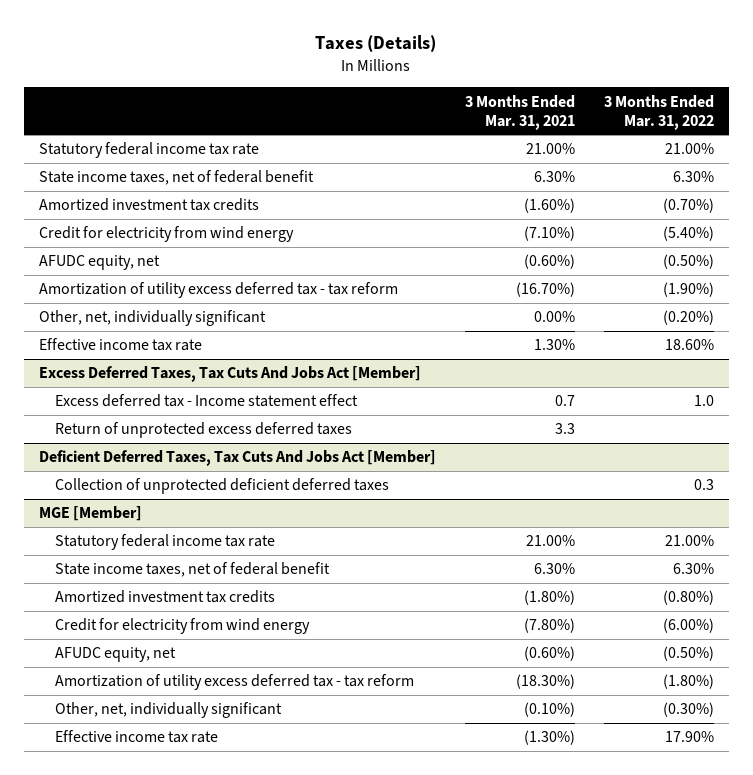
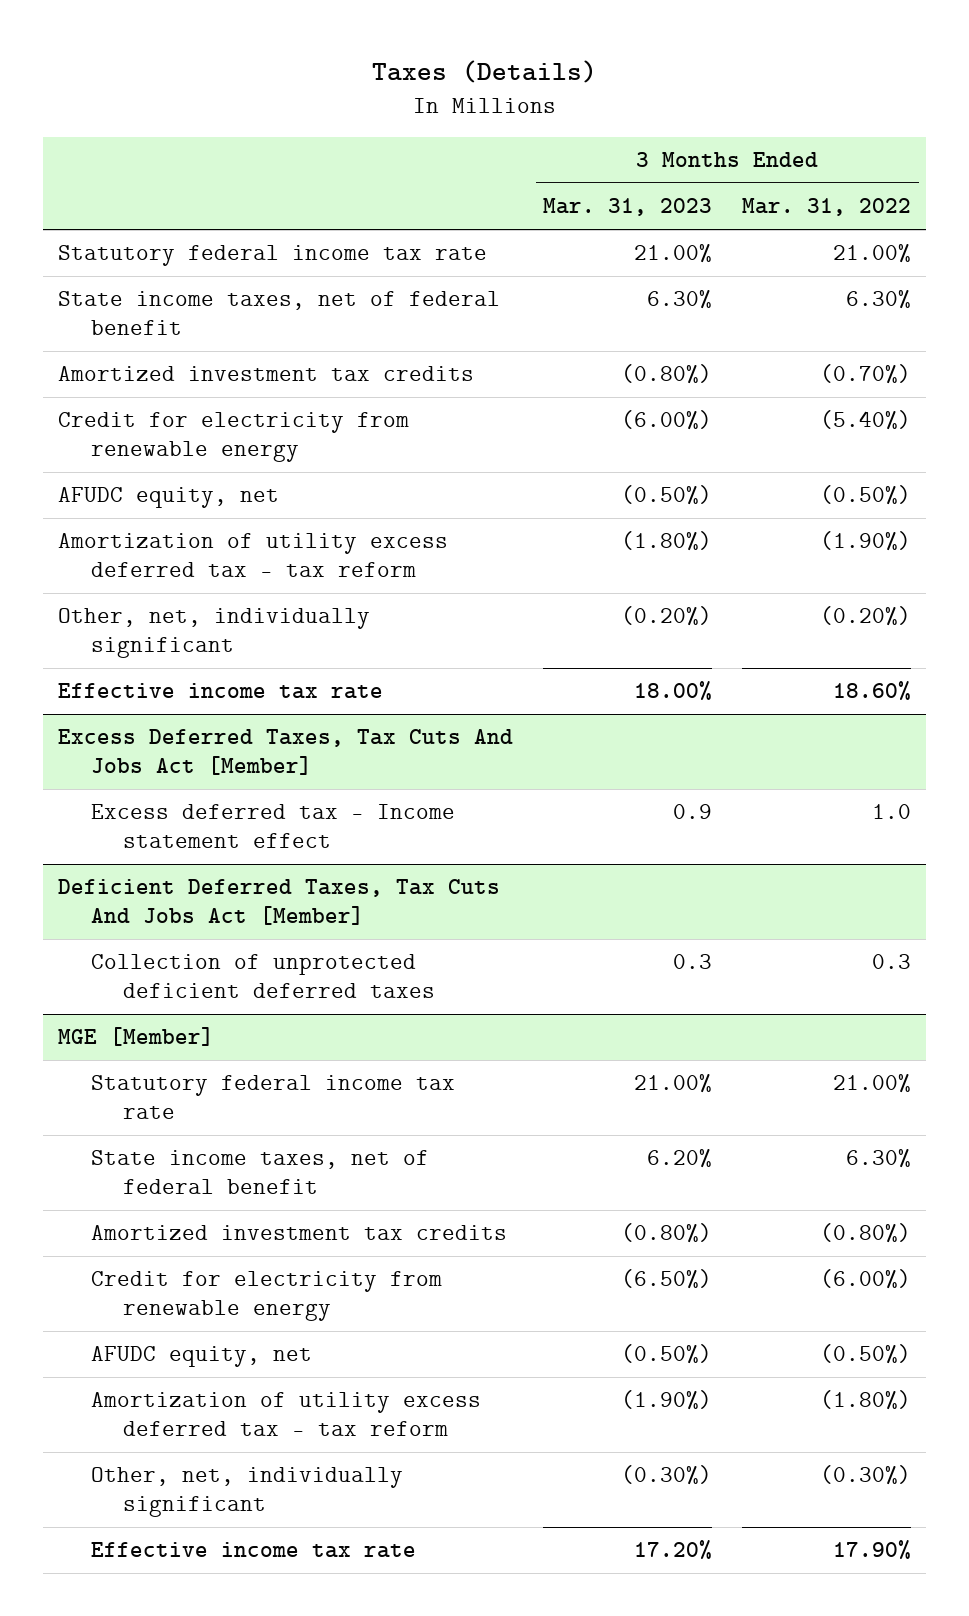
[464,94,575,130] 3 Months Ended Mar. 31, 2021 -> none
none -> [543,198,713,217] Mar. 31, 2023
[38,226,294,243] Credit for electricity from wind energy -> [58,412,410,462] Credit for electricity from renewable energy
[55,422,353,439] Return of unprotected excess deferred taxes -> none
[55,618,311,635] Credit for electricity from wind energy -> [90,1271,442,1321] Credit for electricity from renewable energy

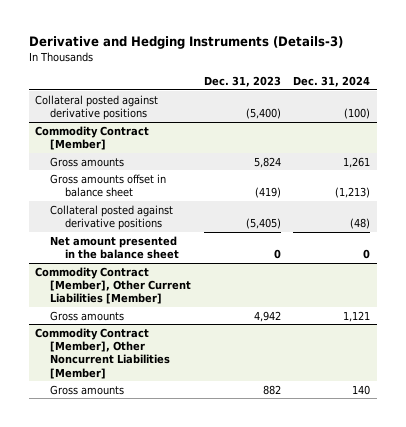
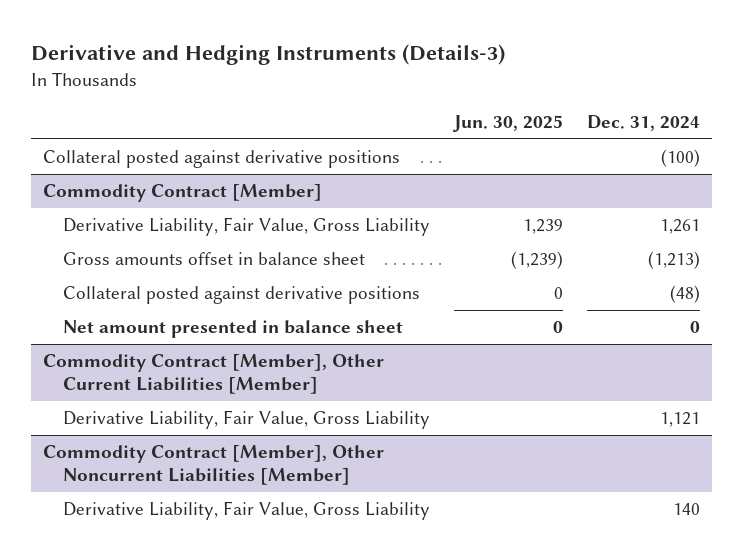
[203,75,281,87] Dec. 31, 2023 -> none
none -> [452,115,563,133] Jun. 30, 2025
[50,156,125,167] Gross amounts -> [62,217,430,237] Derivative Liability, Fair Value, Gross Liability
[50,235,179,260] Net amount presented in the balance sheet -> [62,320,403,339] Net amount presented in balance sheet
[50,310,125,321] Gross amounts -> [62,410,430,430] Derivative Liability, Fair Value, Gross Liability
[50,384,125,395] Gross amounts -> [62,501,430,521] Derivative Liability, Fair Value, Gross Liability

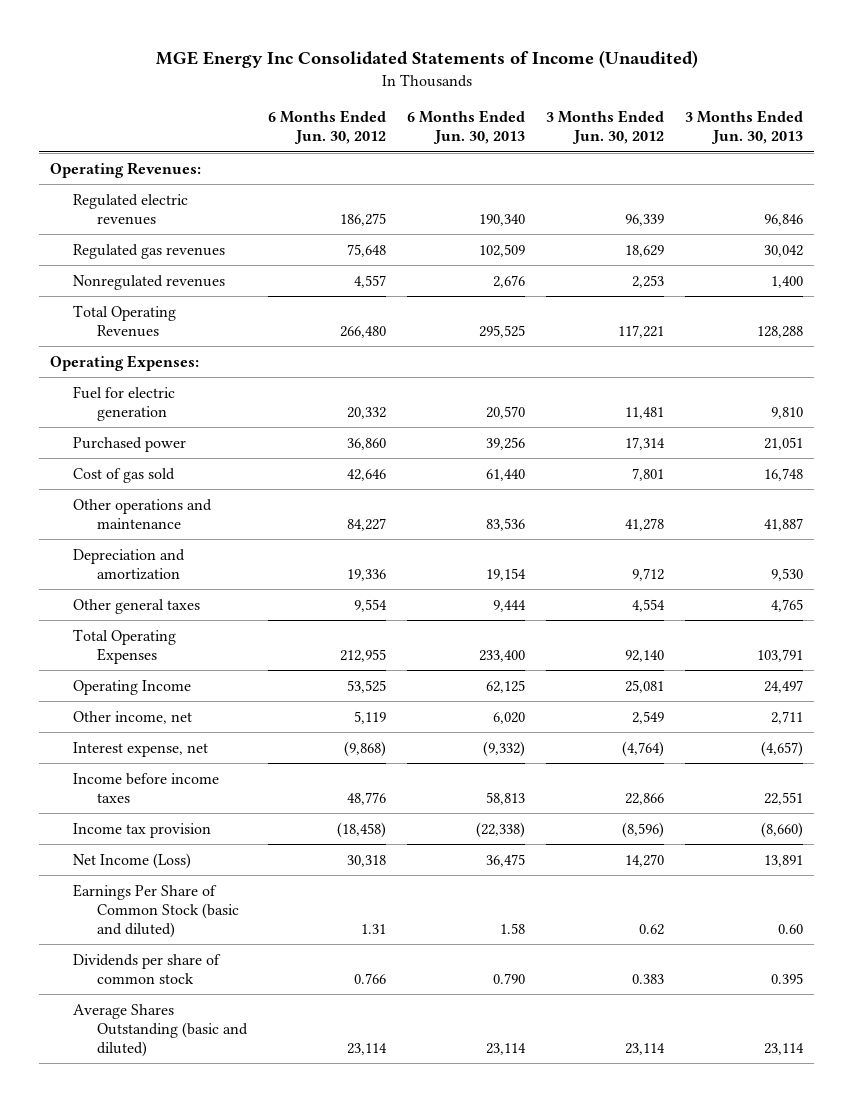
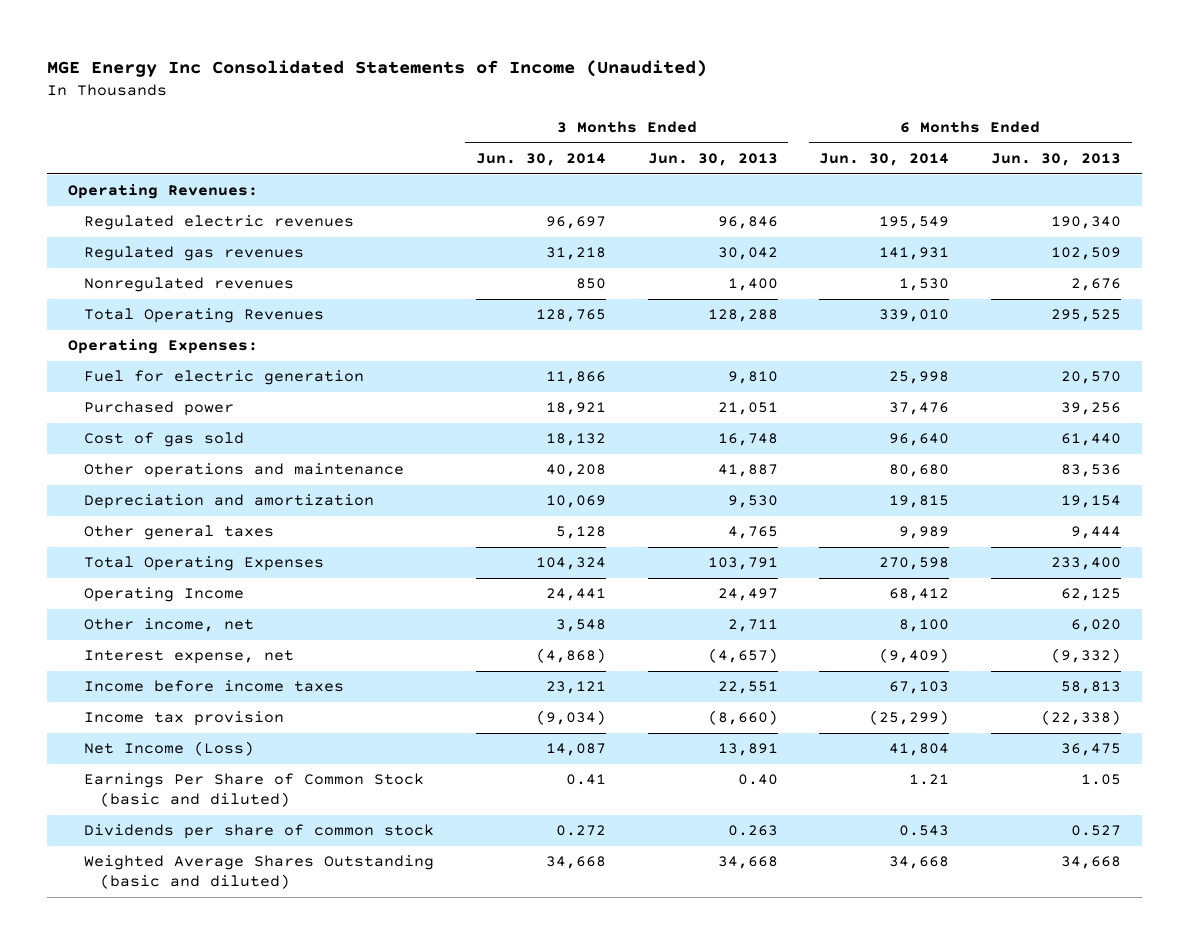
[268,110,387,145] 6 Months Ended Jun. 30, 2012 -> none
[546,110,665,145] 3 Months Ended Jun. 30, 2012 -> none
none -> [475,152,606,166] Jun. 30, 2014
none -> [819,152,950,166] Jun. 30, 2014
[500,922,526,934] 1.58 -> [1081,774,1122,786] 1.05
[778,923,804,934] 0.60 -> [737,774,778,786] 0.40
[493,972,526,984] 0.790 -> [1071,825,1122,837] 0.527
[771,972,804,984] 0.395 -> [727,825,778,837] 0.263
[73,1003,248,1057] Average Shares Outstanding (basic and diluted) -> [83,855,434,890] Weighted Average Shares Outstanding (basic and diluted)
[486,1042,527,1055] 23,114 -> [1061,856,1122,870] 34,668
[764,1042,805,1055] 23,114 -> [717,856,778,870] 34,668

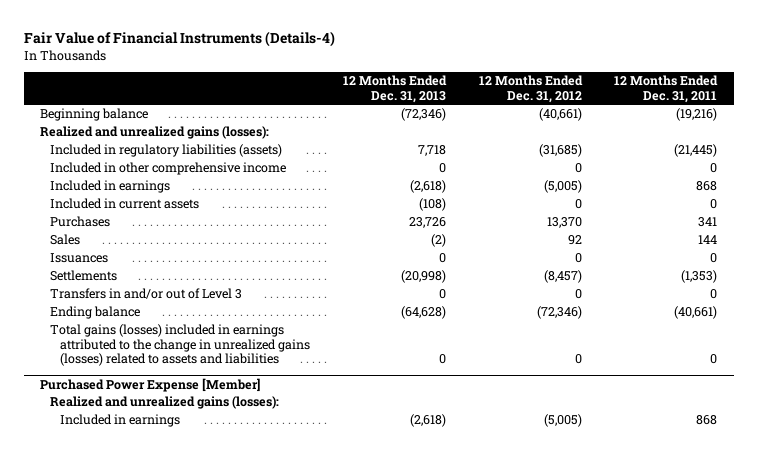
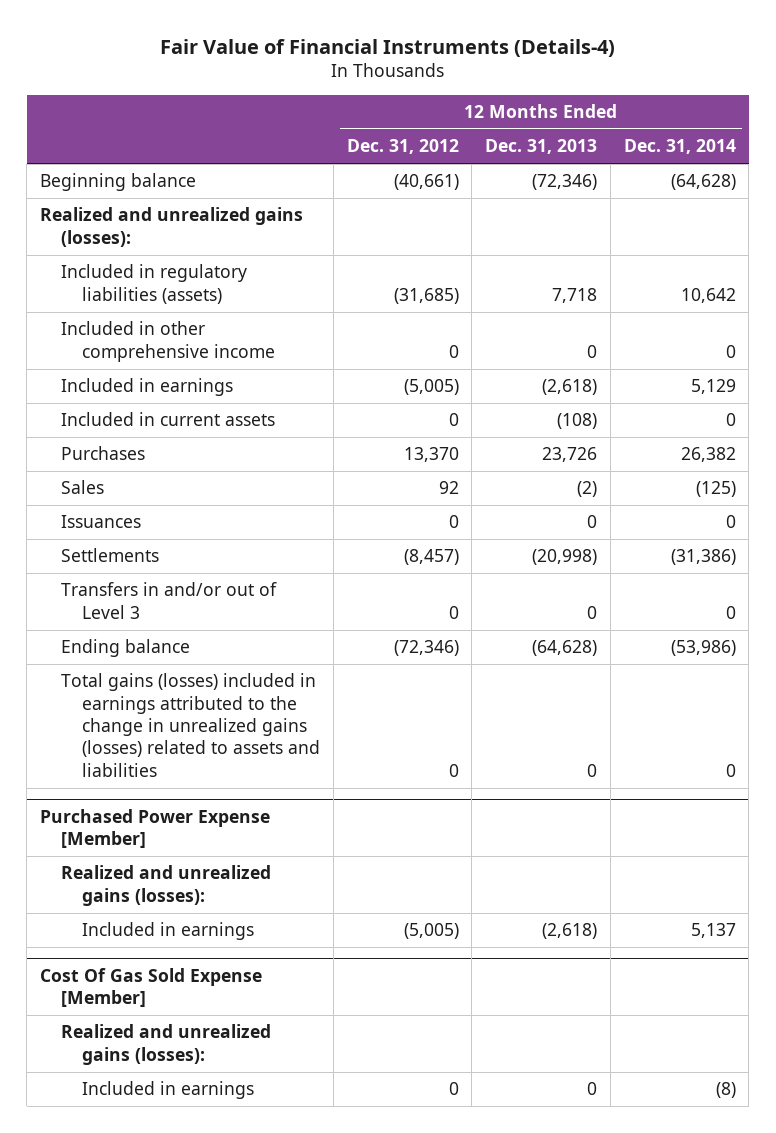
[614,75,719,103] 12 Months Ended Dec. 31, 2011 -> none
none -> [623,139,736,155] Dec. 31, 2014
none -> [40,967,263,1007] Cost Of Gas Sold Expense [Member]
none -> [61,1024,272,1065] Realized and unrealized gains (losses):
none -> [82,1081,255,1100] Included in earnings

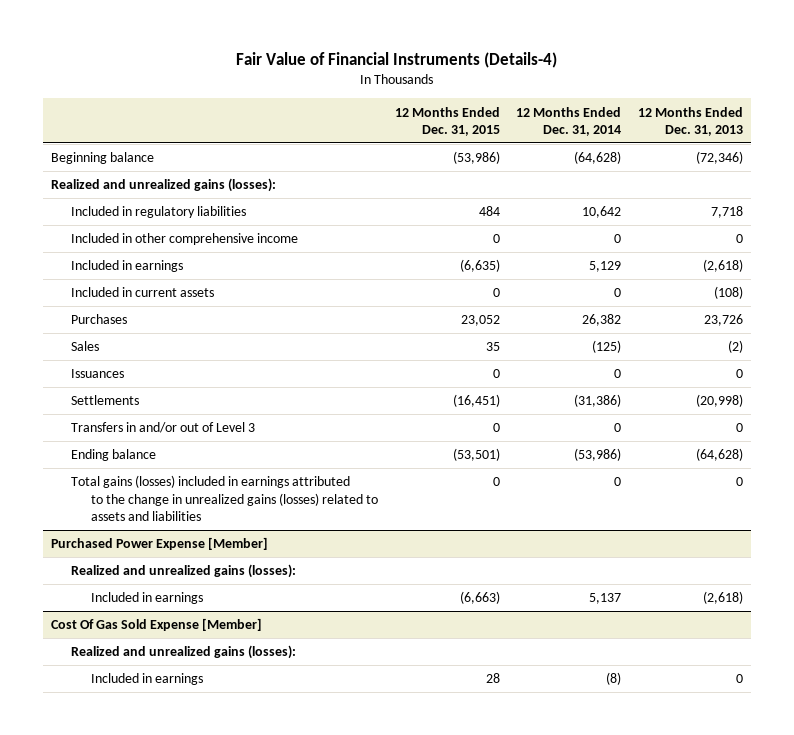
[346,139,459,155] Dec. 31, 2012 -> none
none -> [394,106,500,136] 12 Months Ended Dec. 31, 2015
[61,264,248,304] Included in regulatory liabilities (assets) -> [71,206,247,219] Included in regulatory liabilities

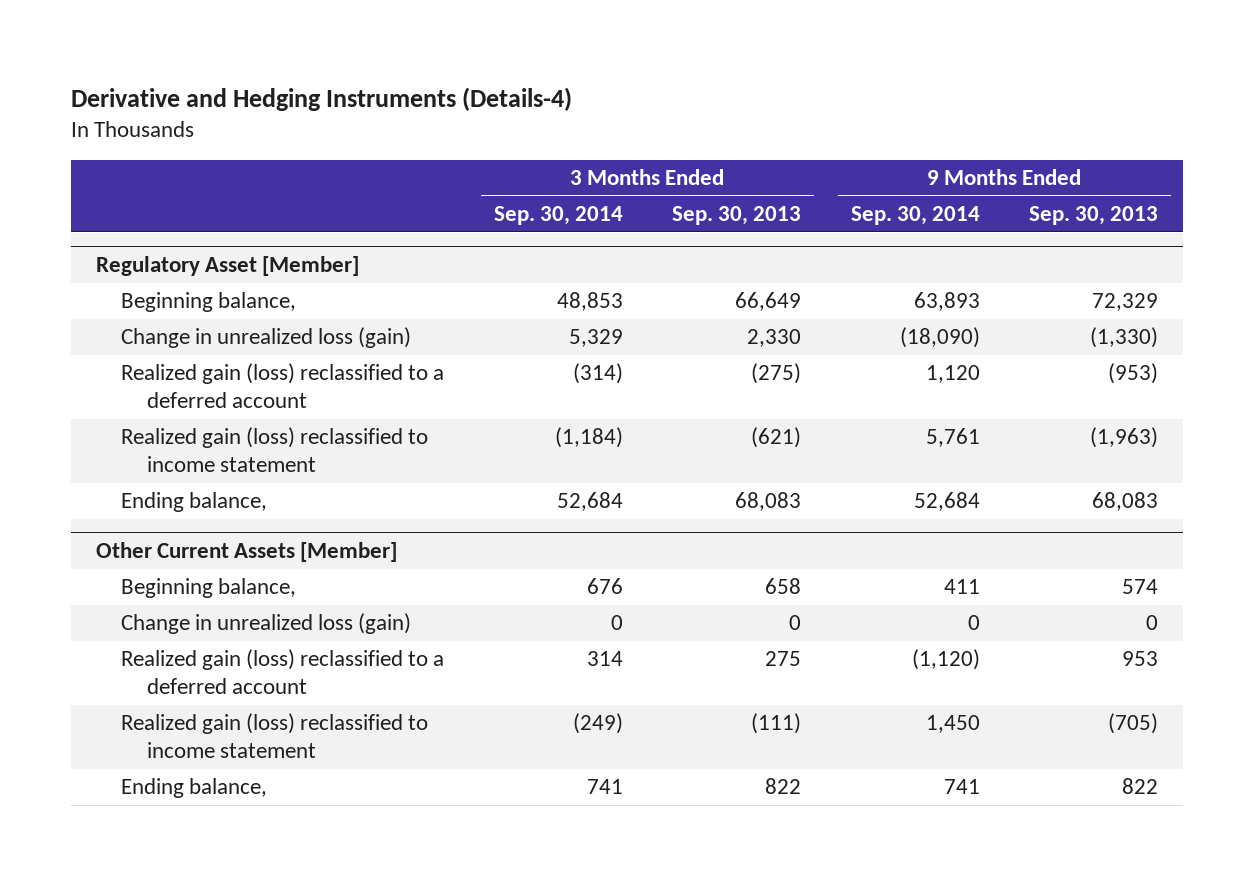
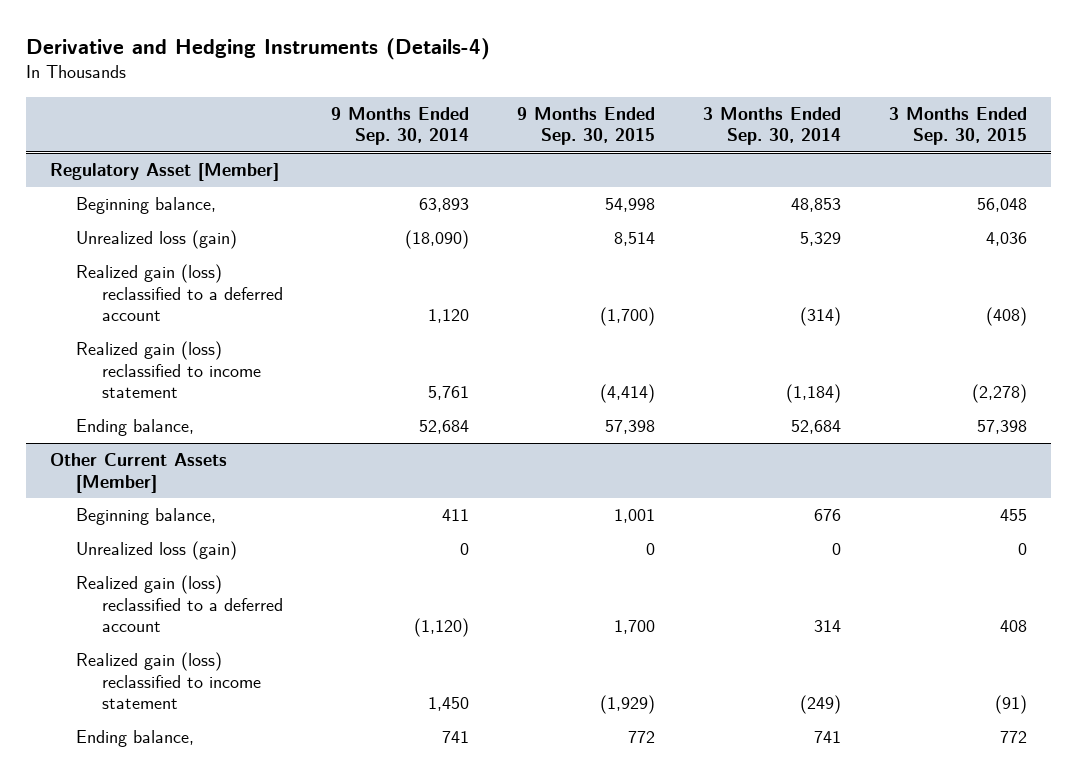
[672,206,802,226] Sep. 30, 2013 -> none
[1029,206,1159,226] Sep. 30, 2013 -> none
none -> [517,106,656,146] 9 Months Ended Sep. 30, 2015
none -> [888,106,1027,146] 3 Months Ended Sep. 30, 2015
[121,327,412,349] Change in unrealized loss (gain) -> [76,230,238,250] Unrealized loss (gain)
[121,613,412,635] Change in unrealized loss (gain) -> [76,541,238,561] Unrealized loss (gain)

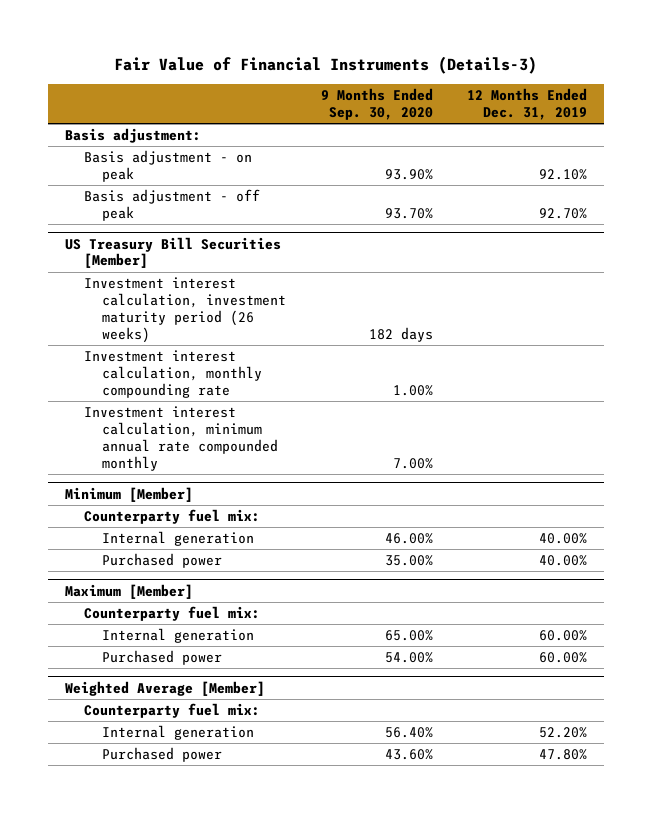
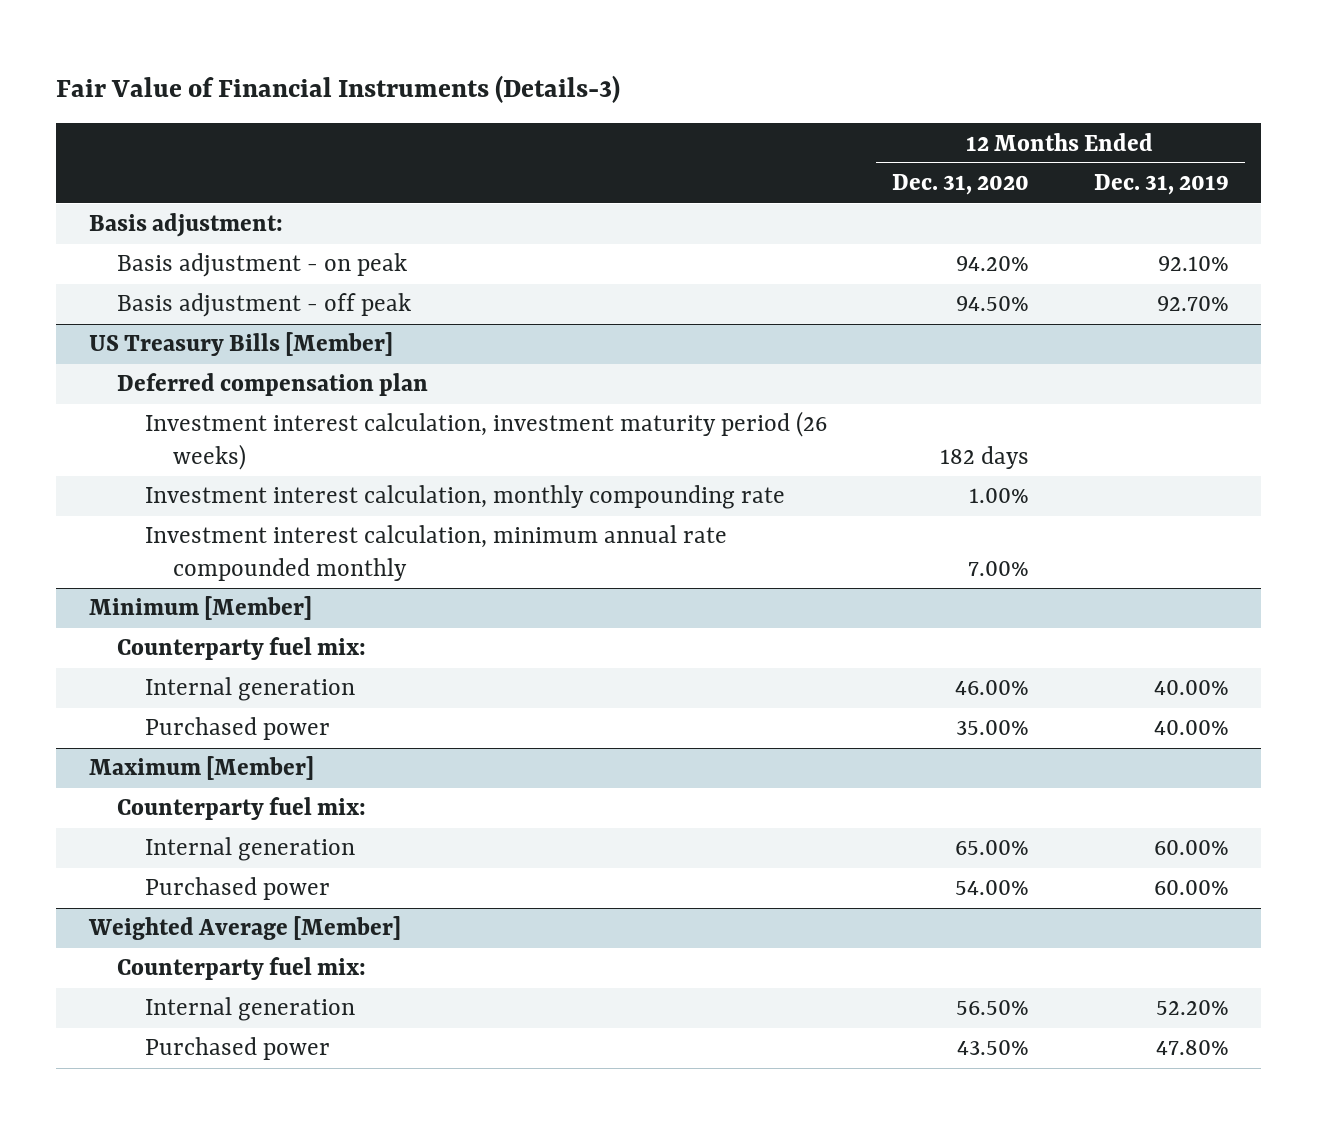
[320,88,433,121] 9 Months Ended Sep. 30, 2020 -> none
none -> [891,174,1029,196] Dec. 31, 2020
[65,236,282,269] US Treasury Bill Securities [Member] -> [88,332,393,357] US Treasury Bills [Member]
none -> [116,373,428,397] Deferred compensation plan

